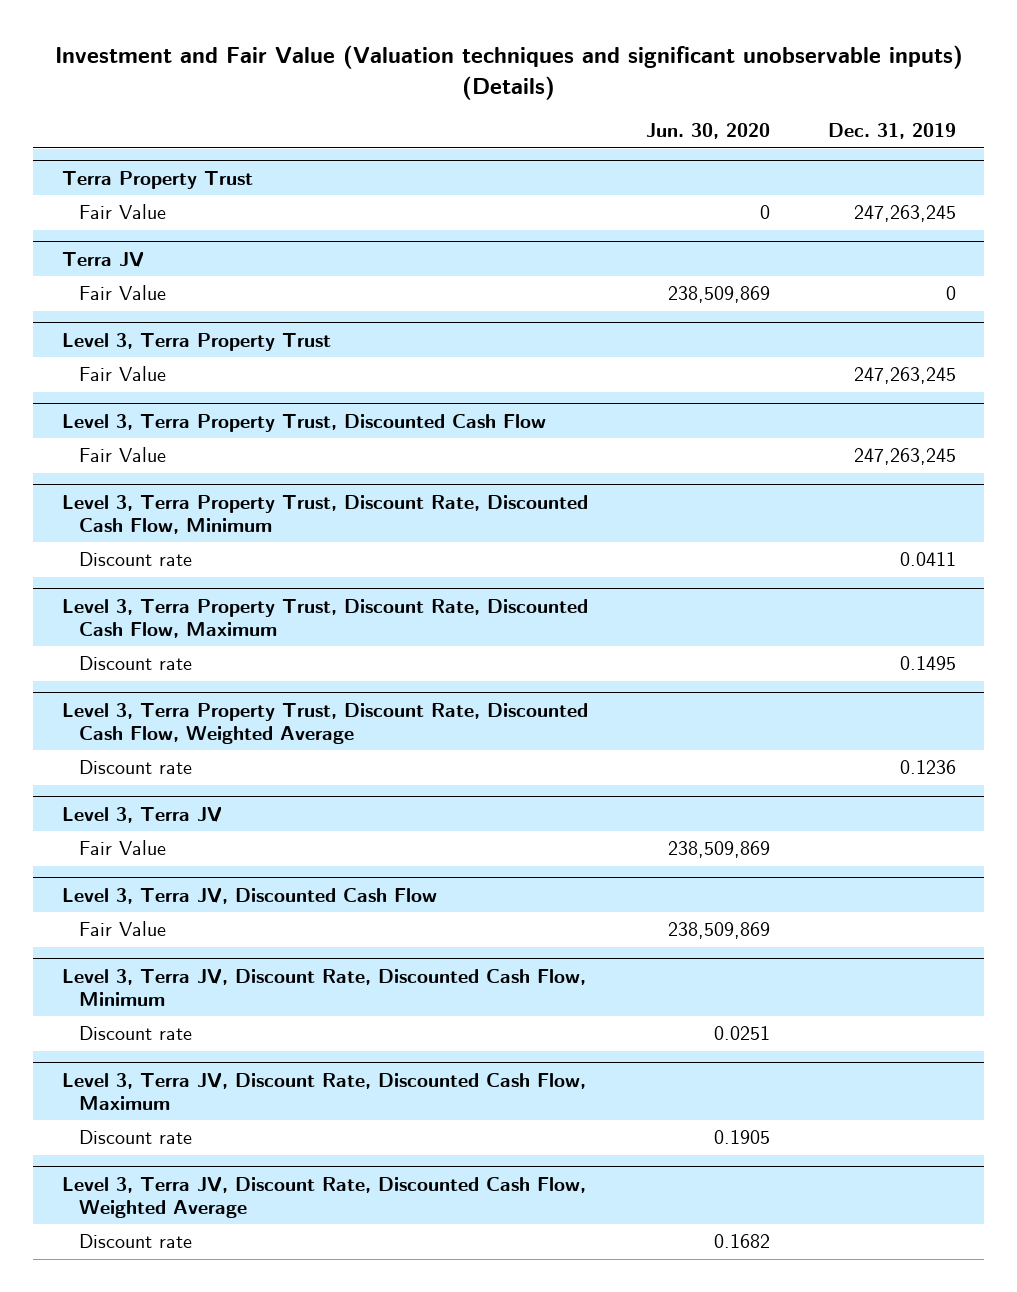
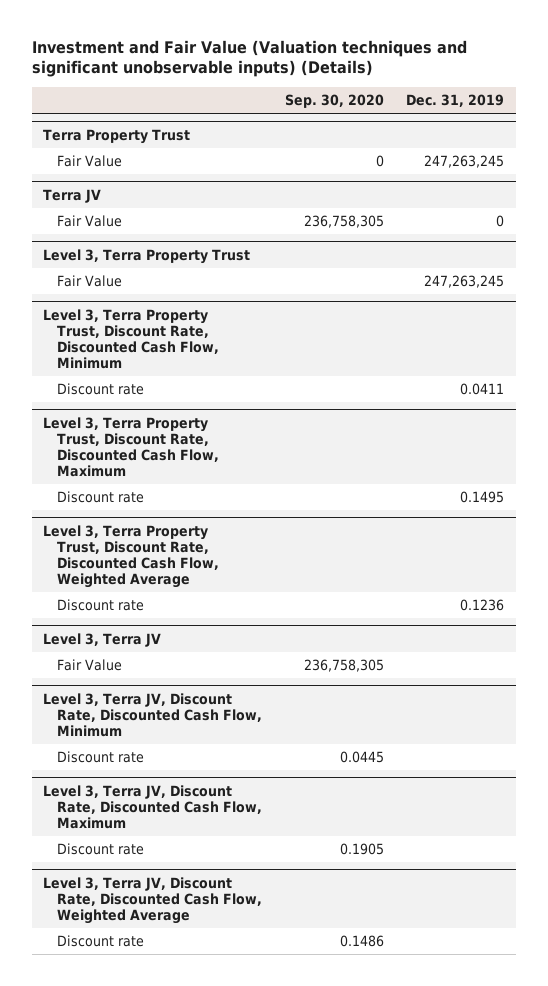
[645,123,770,140] Jun. 30, 2020 -> none
none -> [284,93,384,108] Sep. 30, 2020
[61,413,546,432] Level 3, Terra Property Trust, Discounted Cash Flow -> none
[79,447,167,463] Fair Value -> none
[61,887,437,904] Level 3, Terra JV, Discounted Cash Flow -> none
[79,921,167,937] Fair Value -> none

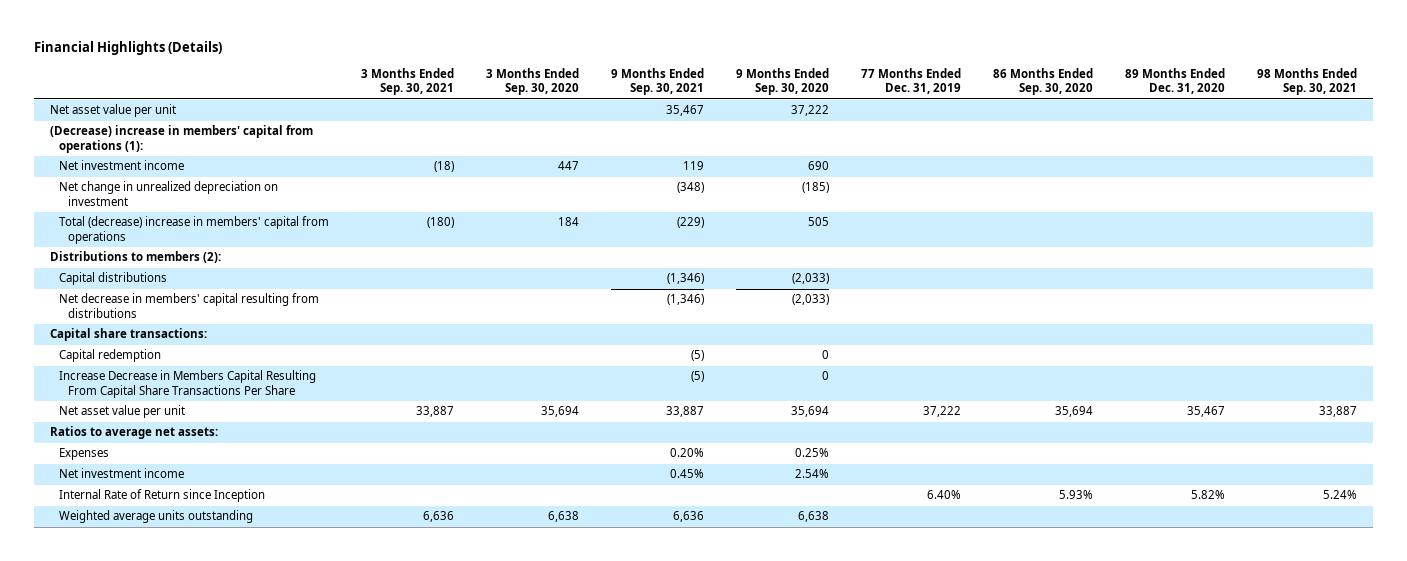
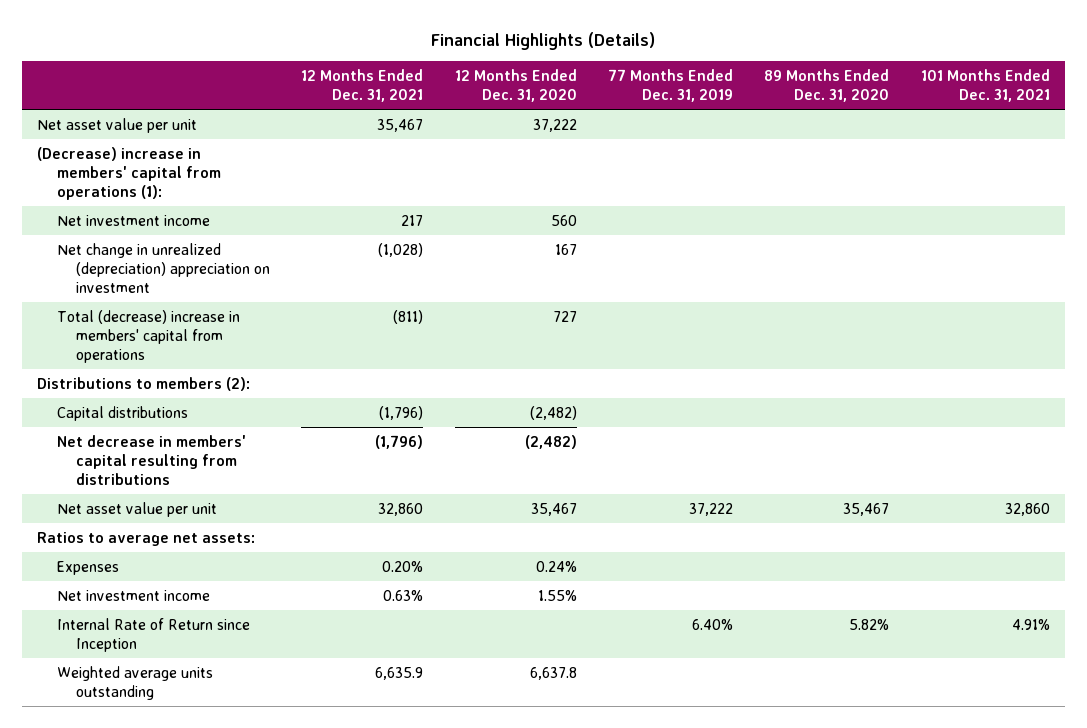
[361,67,455,96] 3 Months Ended Sep. 30, 2021 -> none
[486,67,580,96] 3 Months Ended Sep. 30, 2020 -> none
[611,67,705,96] 9 Months Ended Sep. 30, 2021 -> none
[736,67,830,96] 9 Months Ended Sep. 30, 2020 -> none
[992,67,1093,96] 86 Months Ended Sep. 30, 2020 -> none
[1256,67,1357,96] 98 Months Ended Sep. 30, 2021 -> none
none -> [301,68,424,102] 12 Months Ended Dec. 31, 2021
none -> [454,68,577,102] 12 Months Ended Dec. 31, 2020
none -> [920,68,1050,102] 101 Months Ended Dec. 31, 2021
[59,181,279,206] Net change in unrealized depreciation on investment -> [56,242,271,294] Net change in unrealized (depreciation) appreciation on investment
[50,328,208,342] Capital share transactions: -> none
[59,349,162,363] Capital redemption -> none
[59,370,317,398] Increase Decrease in Members Capital Resulting From Capital Share Transactions Per Share -> none

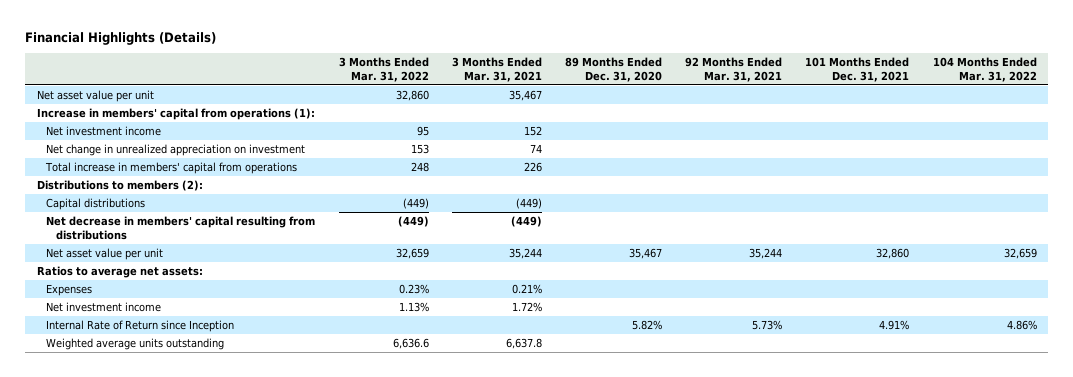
[301,68,424,102] 12 Months Ended Dec. 31, 2021 -> none
[454,68,577,102] 12 Months Ended Dec. 31, 2020 -> none
[607,68,733,102] 77 Months Ended Dec. 31, 2019 -> none
none -> [338,57,429,82] 3 Months Ended Mar. 31, 2022
none -> [451,57,542,82] 3 Months Ended Mar. 31, 2021
none -> [685,57,783,82] 92 Months Ended Mar. 31, 2021
none -> [932,57,1037,82] 104 Months Ended Mar. 31, 2022
[37,146,221,201] (Decrease) increase in members' capital from operations (1): -> [36,108,315,121] Increase in members' capital from operations (1):
[56,242,271,294] Net change in unrealized (depreciation) appreciation on investment -> [46,144,306,157] Net change in unrealized appreciation on investment
[56,309,240,364] Total (decrease) increase in members' capital from operations -> [45,162,298,175] Total increase in members' capital from operations

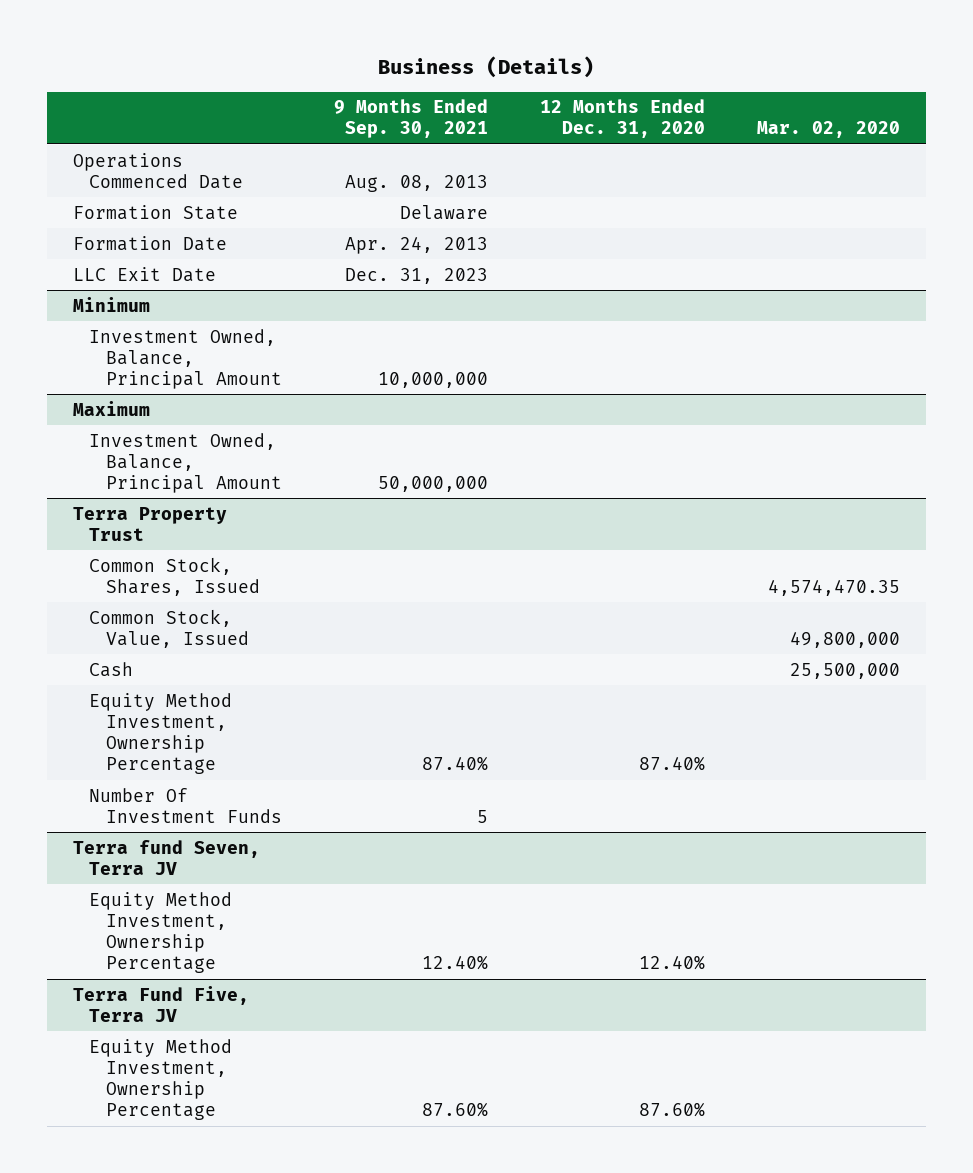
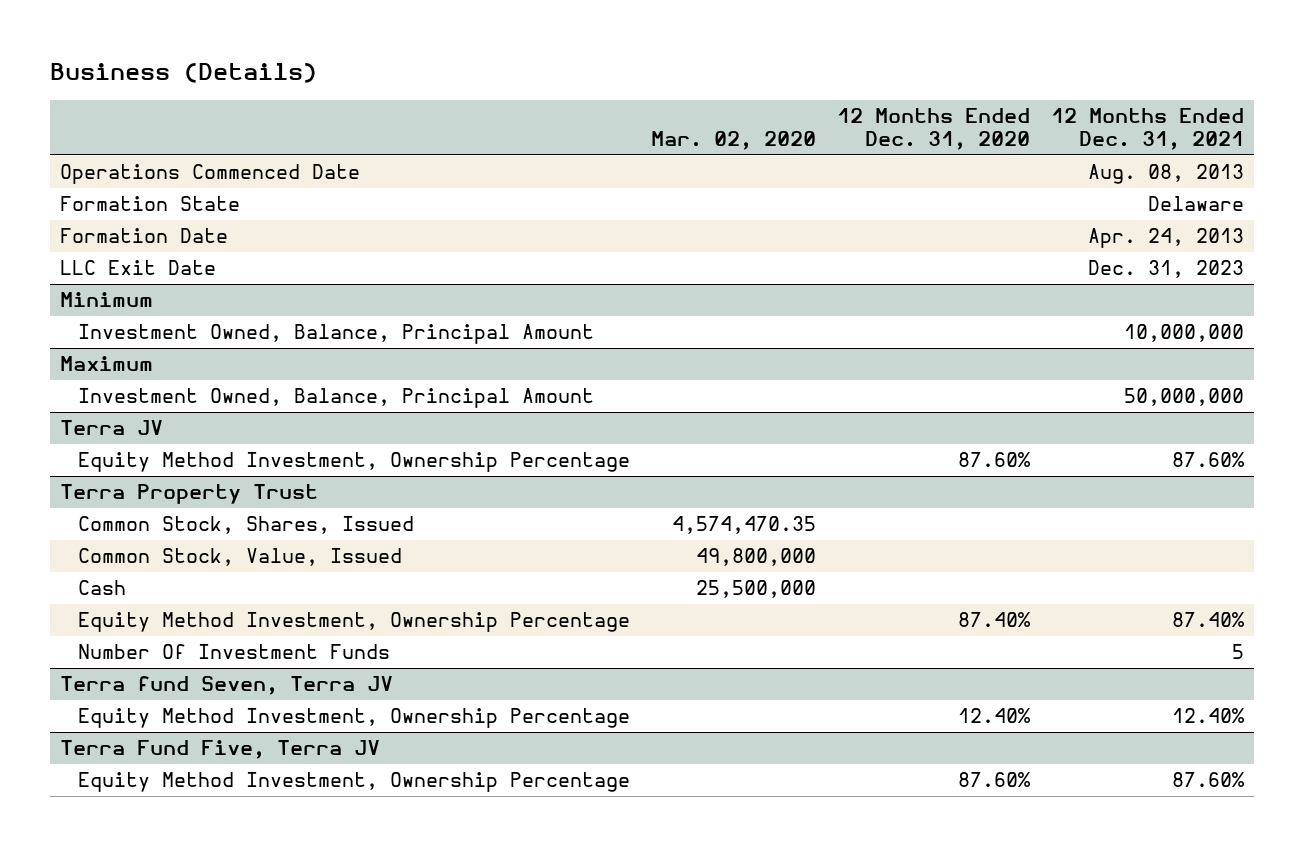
[333,99,488,139] 9 Months Ended Sep. 30, 2021 -> none
none -> [1050,108,1244,151] 12 Months Ended Dec. 31, 2021
none -> [60,420,164,436] Terra JV
none -> [78,452,631,473] Equity Method Investment, Ownership Percentage

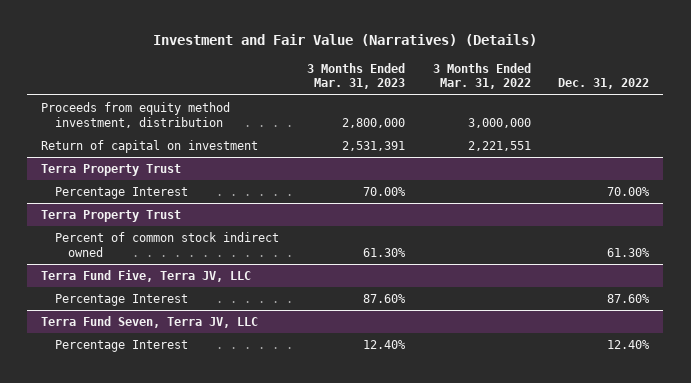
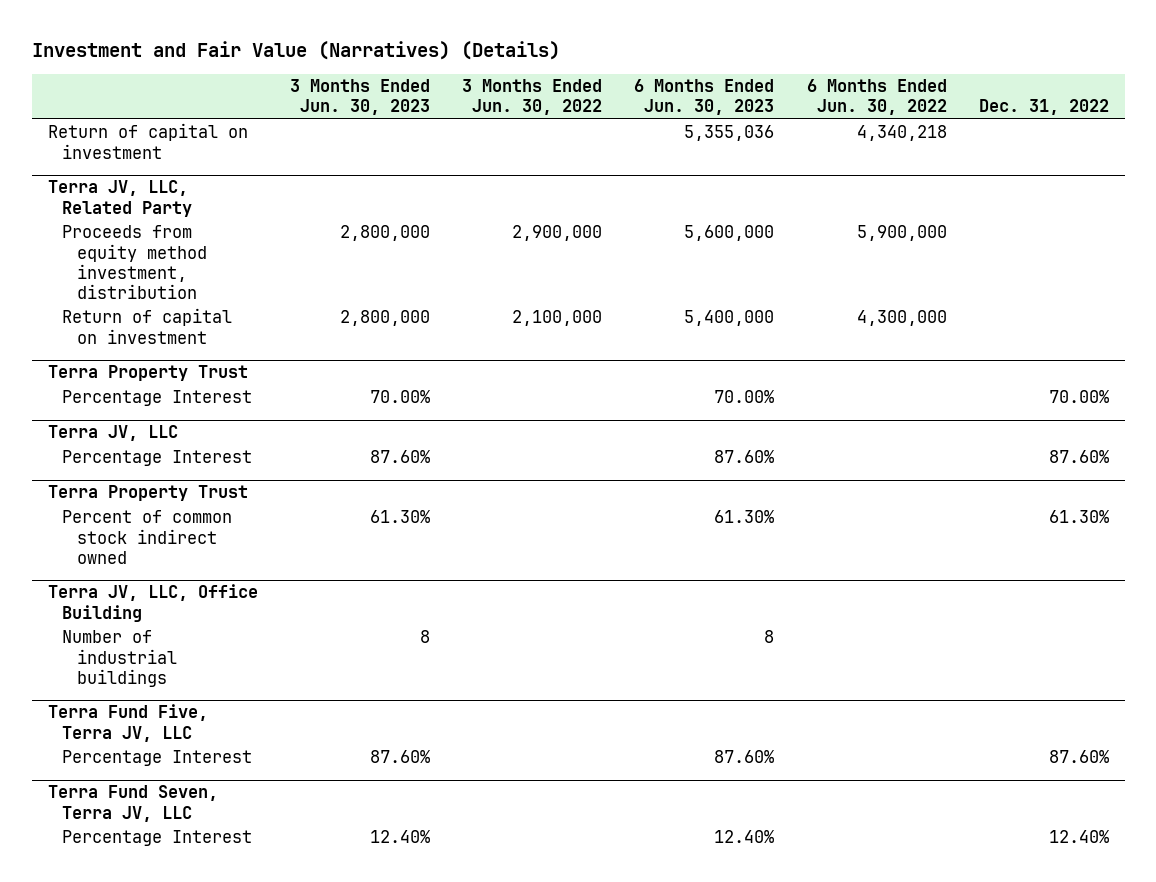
[306,62,405,90] 3 Months Ended Mar. 31, 2023 -> none
[432,62,531,90] 3 Months Ended Mar. 31, 2022 -> none
none -> [289,79,430,116] 3 Months Ended Jun. 30, 2023
none -> [462,79,603,116] 3 Months Ended Jun. 30, 2022
none -> [634,79,775,116] 6 Months Ended Jun. 30, 2023
none -> [806,79,947,116] 6 Months Ended Jun. 30, 2022
[41,101,231,128] Proceeds from equity method investment, distribution -> none
none -> [47,180,193,217] Terra JV, LLC, Related Party
none -> [62,225,207,299] Proceeds from equity method investment, distribution
none -> [62,308,233,344] Return of capital on investment
none -> [47,425,178,442] Terra JV, LLC
none -> [62,450,253,467] Percentage Interest
none -> [47,584,258,622] Terra JV, LLC, Office Building
none -> [62,630,177,687] Number of industrial buildings

